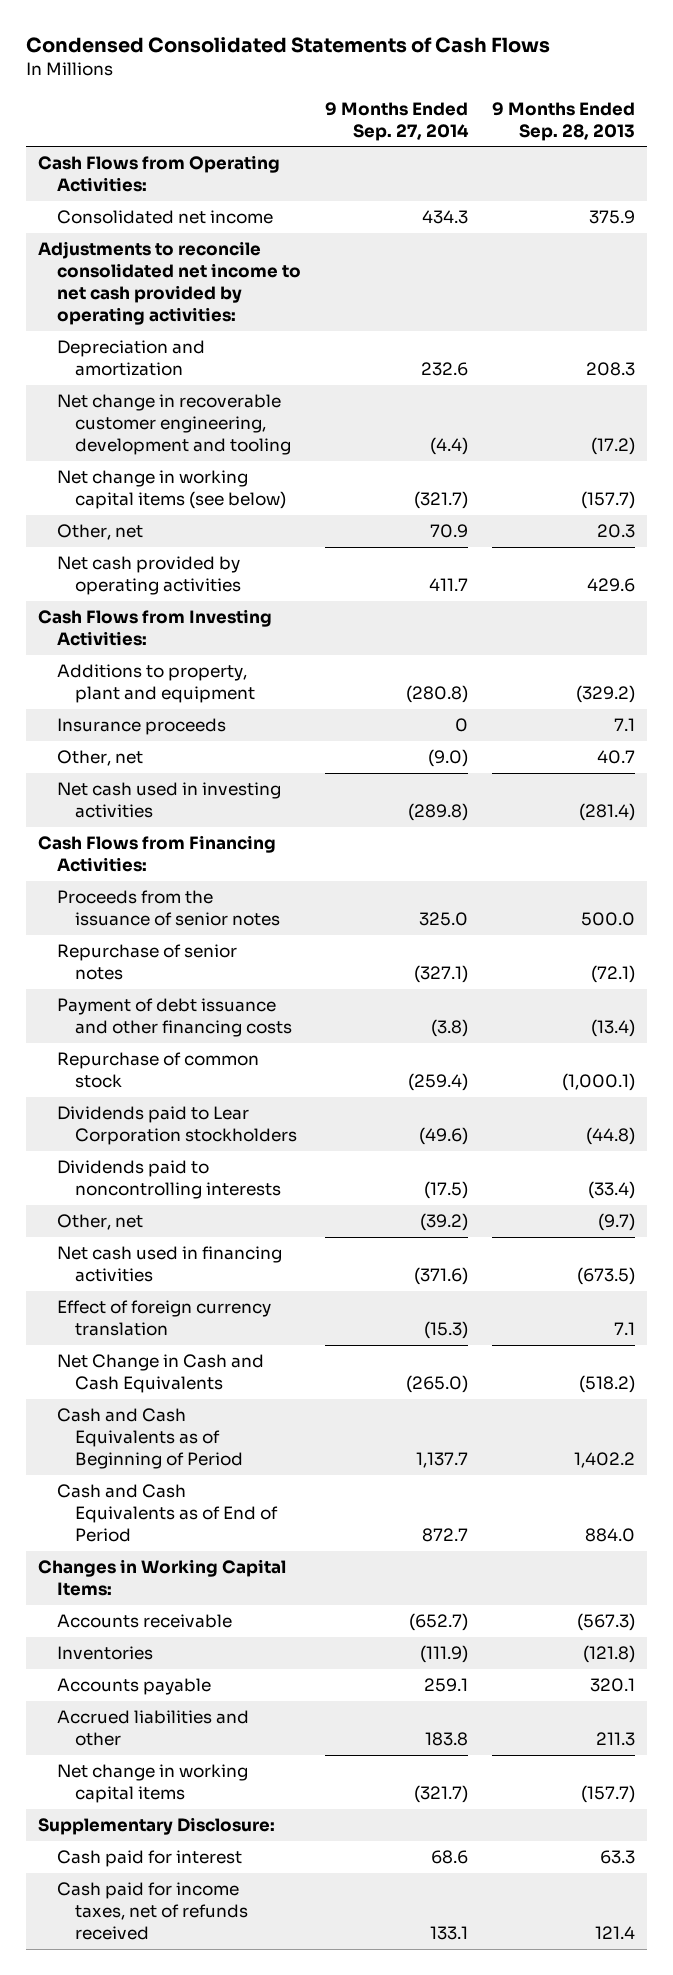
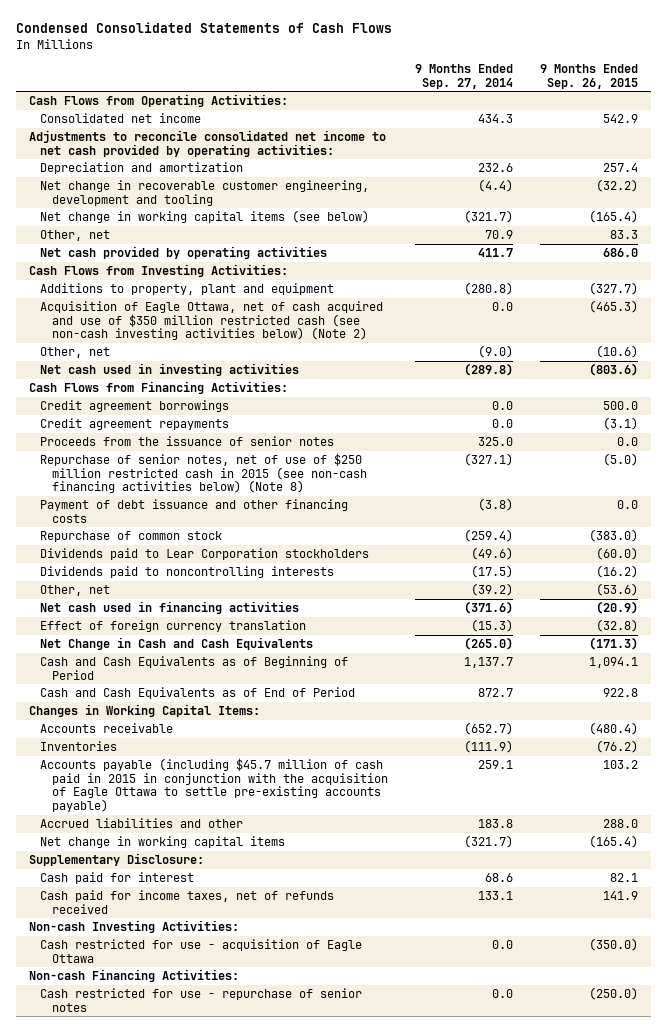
[491,101,635,141] 9 Months Ended Sep. 28, 2013 -> none
none -> [539,64,638,89] 9 Months Ended Sep. 26, 2015
[56,718,226,736] Insurance proceeds -> none
none -> [40,300,384,341] Acquisition of Eagle Ottawa, net of cash acquired and use of $350 million restricted cash (see non-cash investing activities below) (Note 2)
none -> [40,399,230,412] Credit agreement borrowings
none -> [40,417,230,430] Credit agreement repayments
[56,944,237,981] Repurchase of senior notes -> [40,452,367,494] Repurchase of senior notes, net of use of $250 million restricted cash in 2015 (see non-cash financing activities below) (Note 8)
[56,1678,211,1696] Accounts payable -> [40,757,388,813] Accounts payable (including $45.7 million of cash paid in 2015 in conjunction with the acquisition of Eagle Ottawa to settle pre-existing accounts payable)
none -> [29,919,240,933] Non-cash Investing Activities:
none -> [40,938,363,963] Cash restricted for use - acquisition of Eagle Ottawa
none -> [29,968,240,982] Non-cash Financing Activities:
none -> [40,987,363,1012] Cash restricted for use - repurchase of senior notes

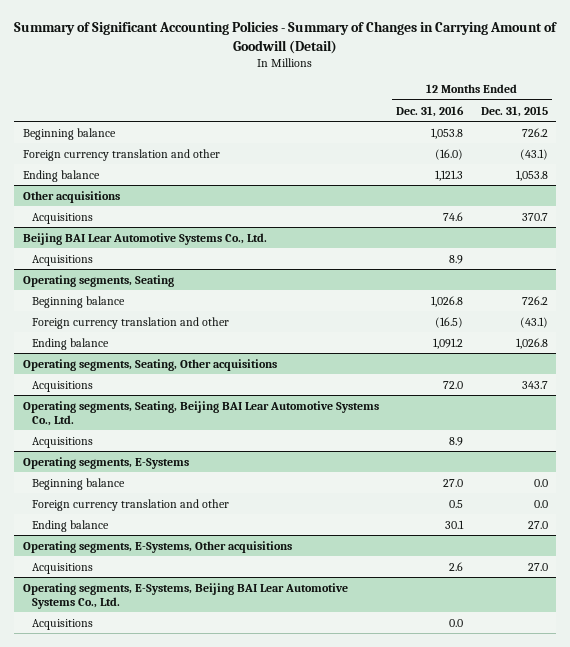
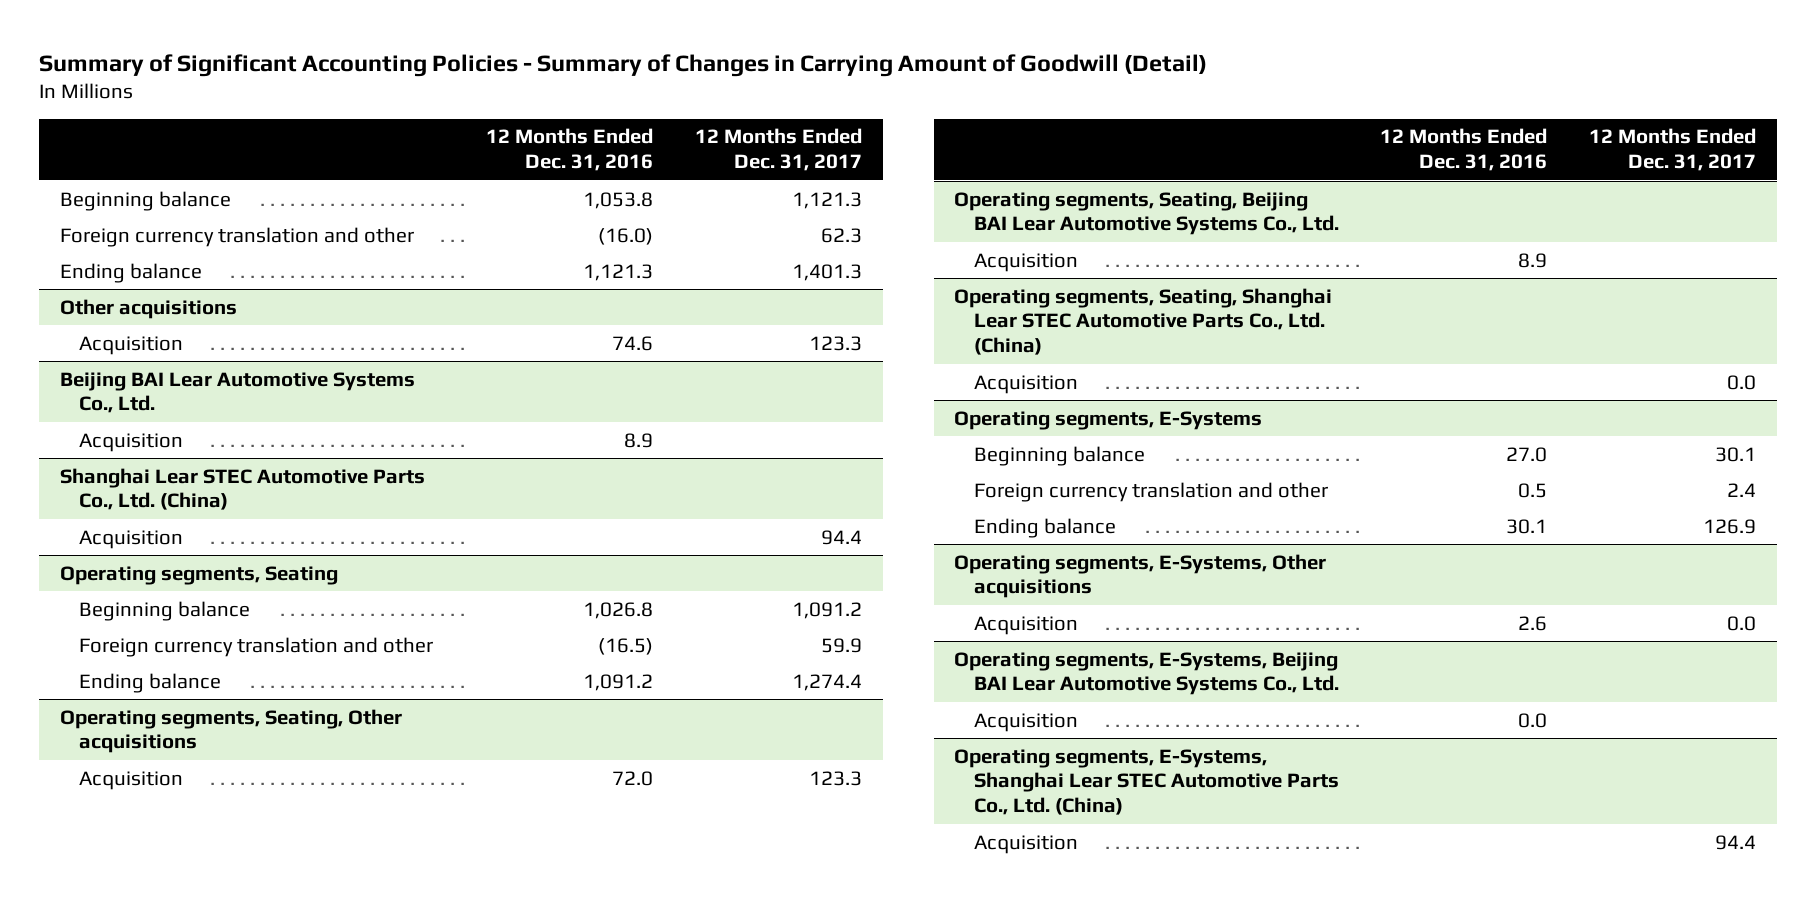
[480,105,548,117] Dec. 31, 2015 -> none
none -> [694,128,862,172] 12 Months Ended Dec. 31, 2017
[31,212,93,224] Acquisitions -> [79,335,184,355] Acquisition
[31,254,93,266] Acquisitions -> [79,432,184,452] Acquisition
none -> [59,467,425,511] Shanghai Lear STEC Automotive Parts Co., Ltd. (China)
none -> [79,529,184,549] Acquisition
[31,380,93,392] Acquisitions -> [79,770,184,790] Acquisition
[31,436,93,448] Acquisitions -> [973,252,1078,272] Acquisition
none -> [954,287,1333,356] Operating segments, Seating, Shanghai Lear STEC Automotive Parts Co., Ltd. (China)
none -> [973,374,1078,394] Acquisition
[31,562,93,574] Acquisitions -> [973,615,1078,635] Acquisition
[31,618,93,630] Acquisitions -> [973,712,1078,732] Acquisition
none -> [954,748,1339,816] Operating segments, E-Systems, Shanghai Lear STEC Automotive Parts Co., Ltd. (China)
none -> [973,834,1078,854] Acquisition

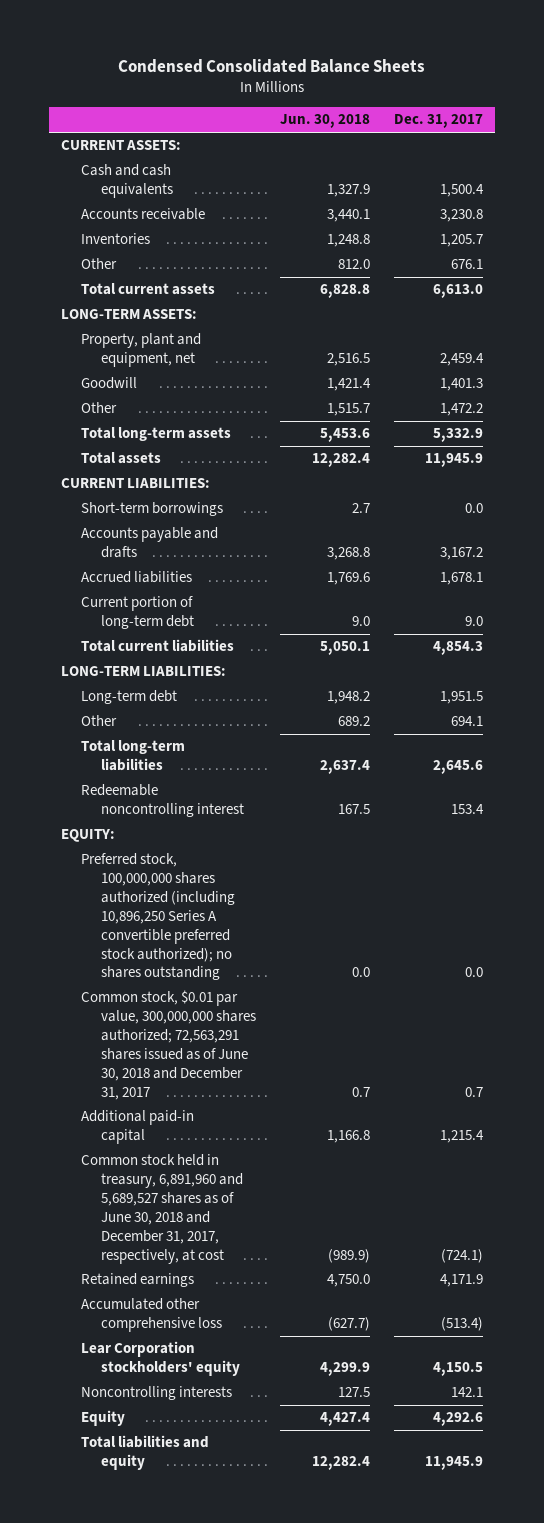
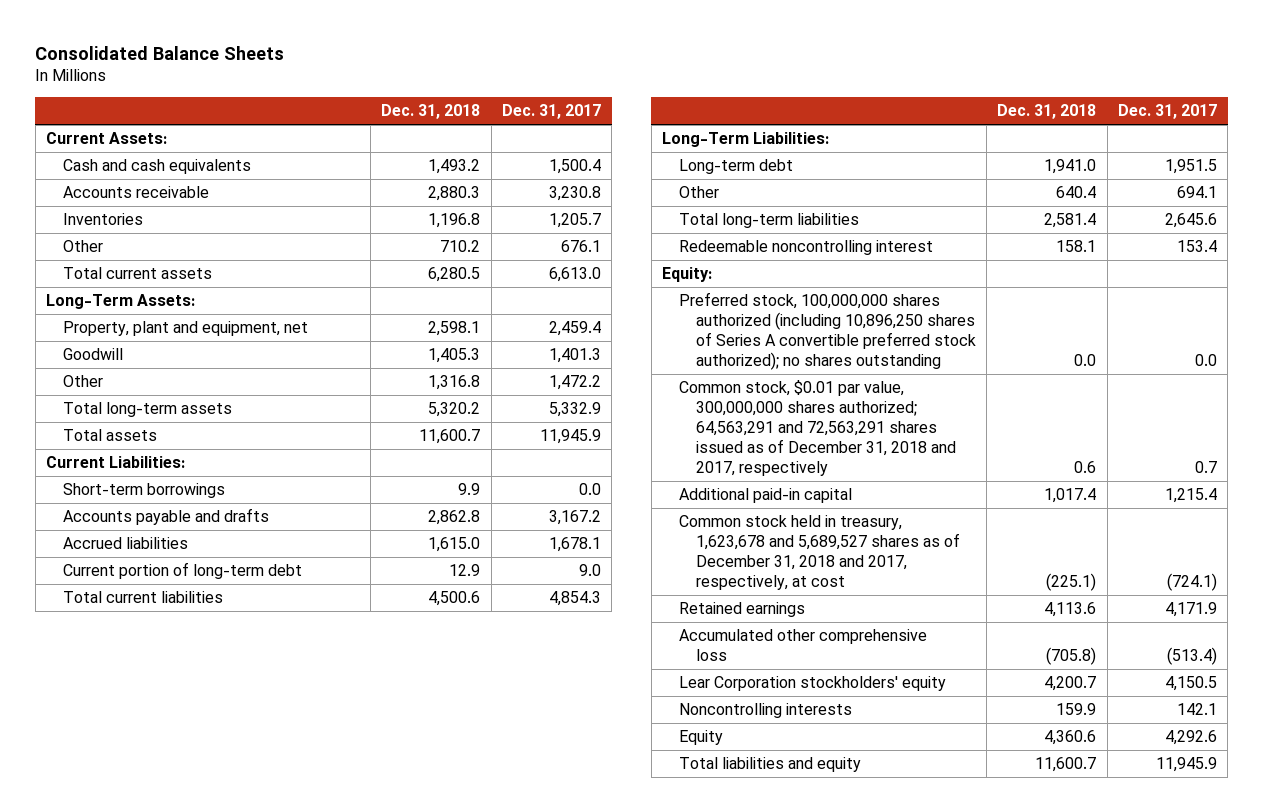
[117,59,425,74] Condensed Consolidated Balance Sheets -> [35,45,285,60] Consolidated Balance Sheets
[279,114,370,129] Jun. 30, 2018 -> none
none -> [381,104,481,120] Dec. 31, 2018
[61,140,182,151] CURRENT ASSETS: -> [45,132,167,145] Current Assets:
[61,309,198,320] LONG-TERM ASSETS: -> [45,294,195,310] Long-Term Assets:
[61,478,211,489] CURRENT LIABILITIES: -> [45,456,185,469] Current Liabilities:
[61,666,227,677] LONG-TERM LIABILITIES: -> [662,132,830,148] Long-Term Liabilities:
[61,829,116,843] EQUITY: -> [662,267,713,283] Equity:
[80,853,235,981] Preferred stock, 100,000,000 shares authorized (including 10,896,250 Series A convertible preferred stock authorized); no shares outstanding -> [678,292,976,370] Preferred stock, 100,000,000 shares authorized (including 10,896,250 shares of Series A convertible preferred stock authorized); no shares outstanding
[80,990,256,1100] Common stock, $0.01 par value, 300,000,000 shares authorized; 72,563,291 shares issued as of June 30, 2018 and December 31, 2017 -> [678,380,956,476] Common stock, $0.01 par value, 300,000,000 shares authorized; 64,563,291 and 72,563,291 shares issued as of December 31, 2018 and 2017, respectively
[80,1154,243,1264] Common stock held in treasury, 6,891,960 and 5,689,527 shares as of June 30, 2018 and December 31, 2017, respectively, at cost -> [678,515,960,590] Common stock held in treasury, 1,623,678 and 5,689,527 shares as of December 31, 2018 and 2017, respectively, at cost

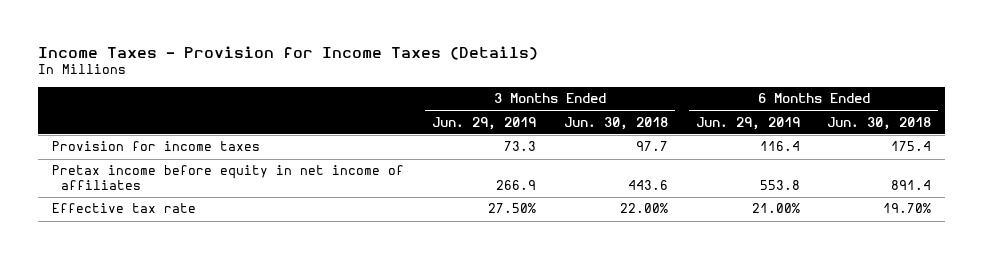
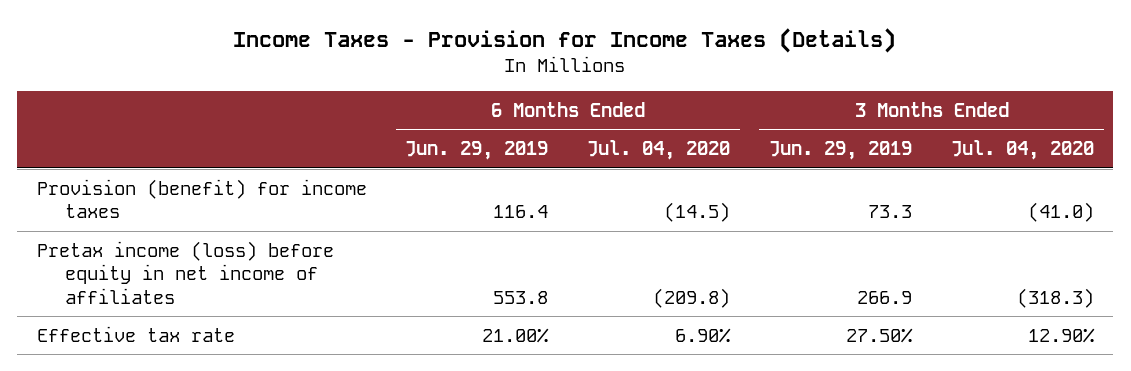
[563,116,668,130] Jun. 30, 2018 -> none
[827,116,932,130] Jun. 30, 2018 -> none
none -> [587,140,731,161] Jul. 04, 2020
none -> [950,140,1094,161] Jul. 04, 2020
[52,141,261,152] Provision for income taxes -> [36,178,367,219] Provision (benefit) for income taxes
[52,165,405,190] Pretax income before equity in net income of affiliates -> [36,240,334,304] Pretax income (loss) before equity in net income of affiliates

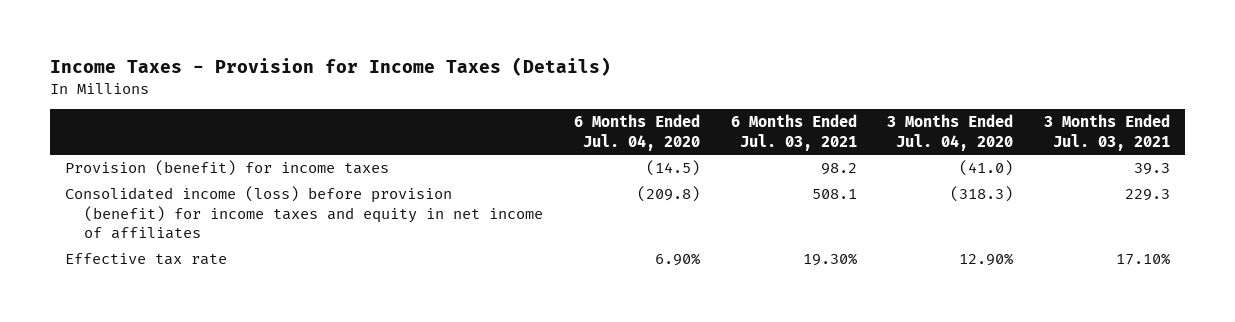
[405,141,549,161] Jun. 29, 2019 -> none
[769,141,913,161] Jun. 29, 2019 -> none
none -> [730,114,857,151] 6 Months Ended Jul. 03, 2021
none -> [1043,114,1170,151] 3 Months Ended Jul. 03, 2021
[36,240,334,304] Pretax income (loss) before equity in net income of affiliates -> [65,186,544,240] Consolidated income (loss) before provision (benefit) for income taxes and equity in net income of affiliates

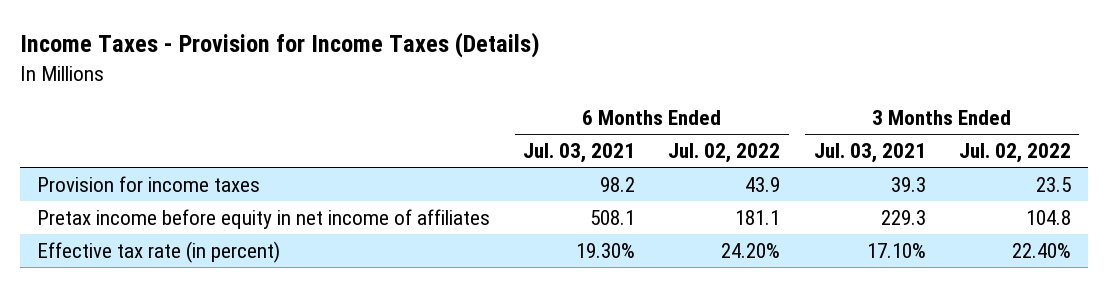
[574,114,701,151] 6 Months Ended Jul. 04, 2020 -> none
[887,114,1014,151] 3 Months Ended Jul. 04, 2020 -> none
none -> [668,143,781,164] Jul. 02, 2022
none -> [958,143,1071,164] Jul. 02, 2022
[65,160,390,177] Provision (benefit) for income taxes -> [36,175,260,192] Provision for income taxes
[65,186,544,240] Consolidated income (loss) before provision (benefit) for income taxes and equity in net income of affiliates -> [36,208,490,229] Pretax income before equity in net income of affiliates
[65,253,228,266] Effective tax rate -> [36,240,280,263] Effective tax rate (in percent)

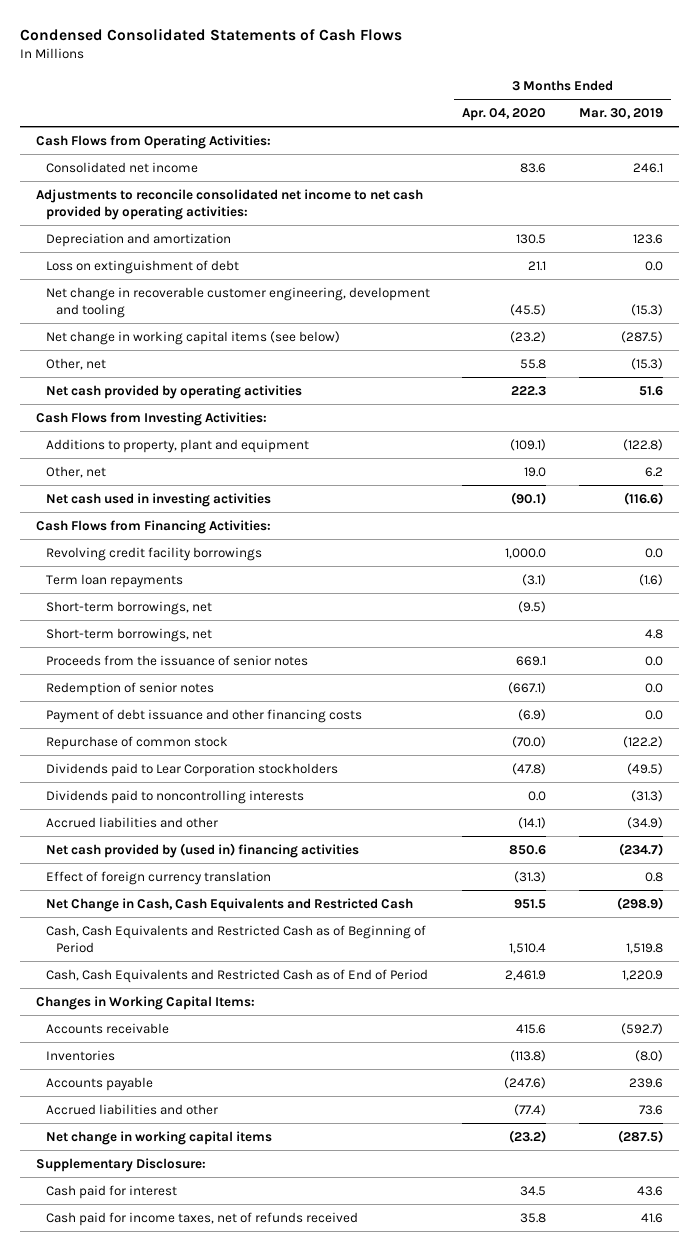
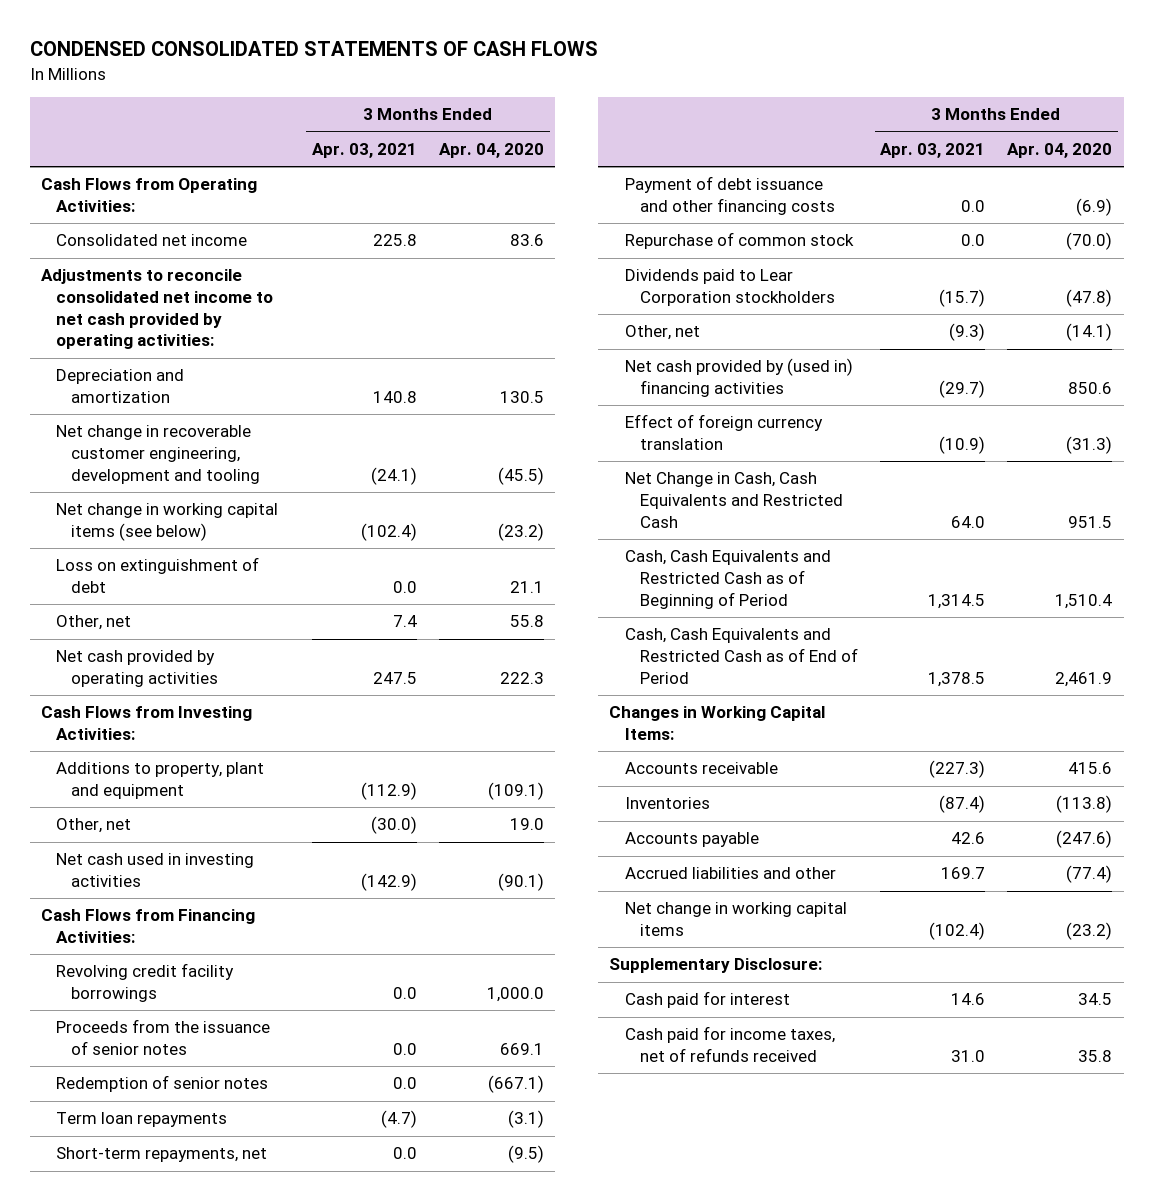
[19,28,402,42] Condensed Consolidated Statements of Cash Flows -> [29,41,598,57] CONDENSED CONSOLIDATED STATEMENTS OF CASH FLOWS
[578,107,663,119] Mar. 30, 2019 -> none
none -> [311,142,417,158] Apr. 03, 2021
[46,259,240,274] Loss on extinguishment of debt -> [56,557,260,594] Loss on extinguishment of debt
[46,600,213,615] Short-term borrowings, net -> none
[46,627,213,642] Short-term borrowings, net -> none
[46,573,184,588] Term loan repayments -> [56,1112,228,1128] Term loan repayments
none -> [56,1147,268,1163] Short-term repayments, net
[46,789,305,804] Dividends paid to noncontrolling interests -> none
[46,816,219,828] Accrued liabilities and other -> [624,325,700,341] Other, net

